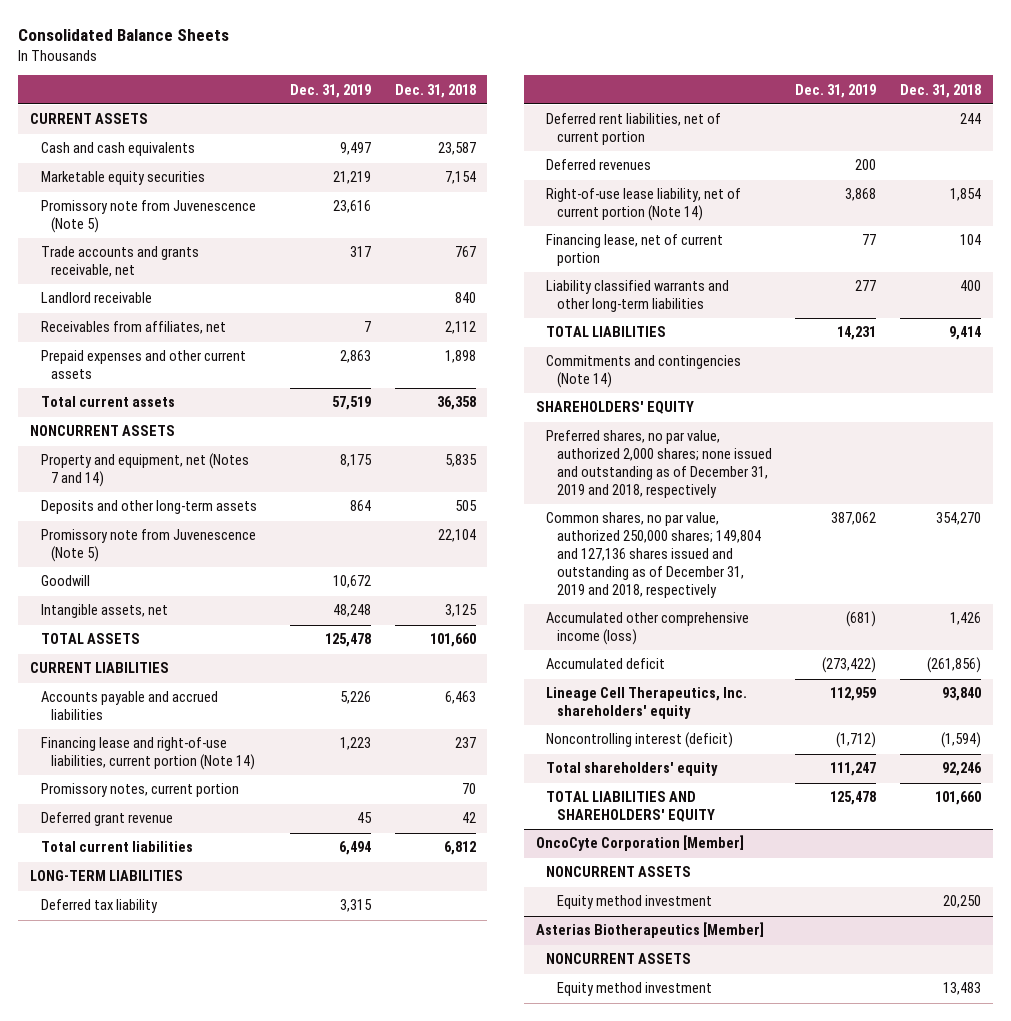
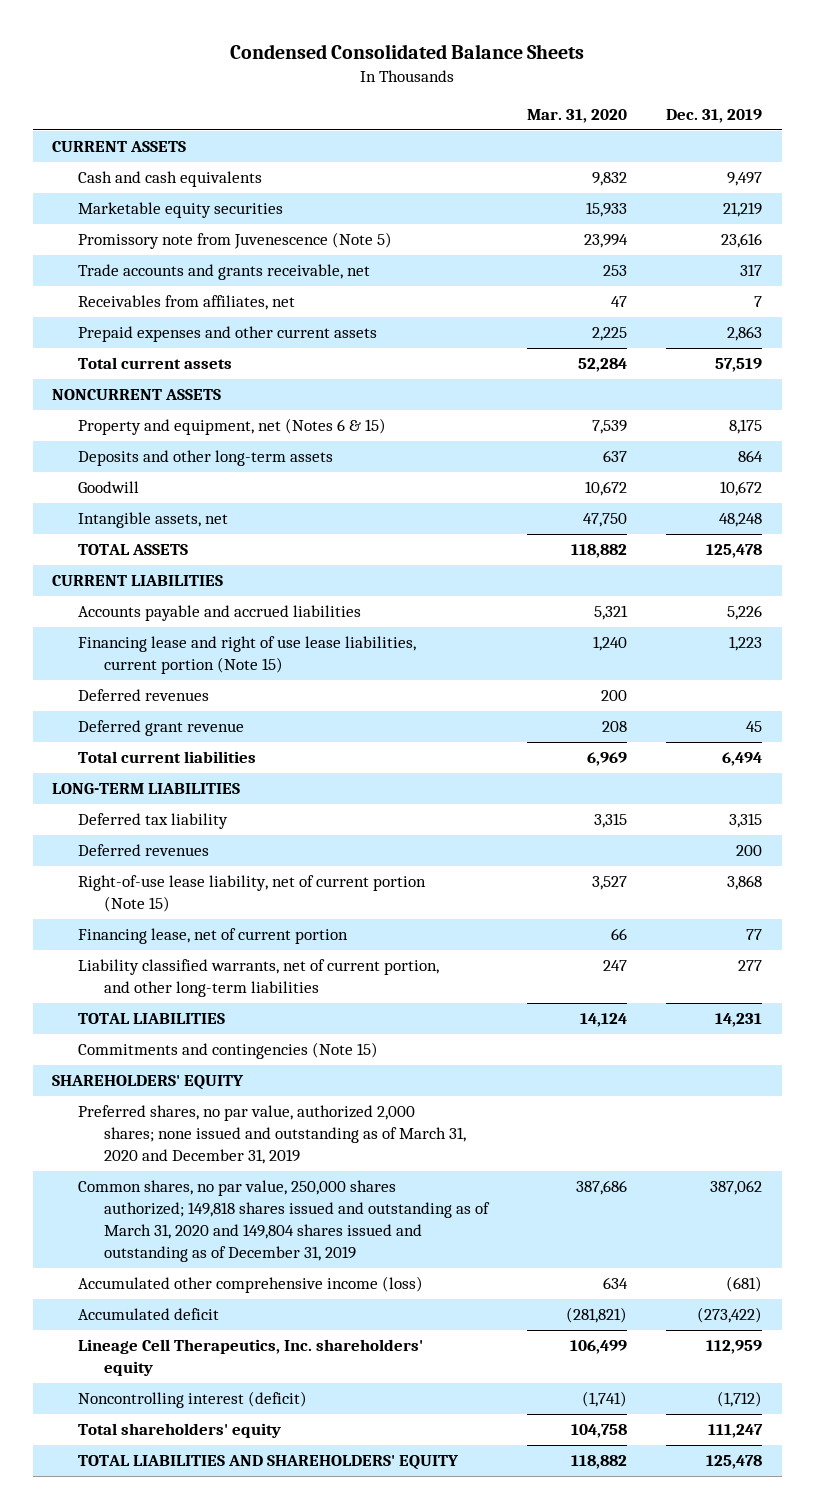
[18,29,230,42] Consolidated Balance Sheets -> [230,44,585,60] Condensed Consolidated Balance Sheets
[394,83,476,98] Dec. 31, 2018 -> none
none -> [527,109,628,124] Mar. 31, 2020
[40,292,152,304] Landlord receivable -> none
[40,453,249,488] Property and equipment, net (Notes 7 and 14) -> [78,418,387,436] Property and equipment, net (Notes 6 & 15)
[40,529,256,563] Promissory note from Juvenescence (Note 5) -> none
[40,783,239,798] Promissory notes, current portion -> none
[40,737,256,771] Financing lease and right-of-use liabilities, current portion (Note 14) -> [78,636,417,675] Financing lease and right of use lease liabilities, current portion (Note 15)
none -> [78,689,210,702] Deferred revenues
[546,113,722,146] Deferred rent liabilities, net of current portion -> none
[546,188,742,222] Right-of-use lease liability, net of current portion (Note 14) -> [78,875,427,913] Right-of-use lease liability, net of current portion (Note 15)
[546,280,730,313] Liability classified warrants and other long-term liabilities -> [78,959,440,998] Liability classified warrants, net of current portion, and other long-term liabilities
[546,355,742,389] Commitments and contingencies (Note 14) -> [78,1042,379,1060] Commitments and contingencies (Note 15)
[546,430,772,499] Preferred shares, no par value, authorized 2,000 shares; none issued and outstanding as of December 31, 2019 and 2018, respectively -> [78,1105,467,1165] Preferred shares, no par value, authorized 2,000 shares; none issued and outstanding as of March 31, 2020 and December 31, 2019
[546,512,761,599] Common shares, no par value, authorized 250,000 shares; 149,804 and 127,136 shares issued and outstanding as of December 31, 2019 and 2018, respectively -> [78,1180,491,1263] Common shares, no par value, 250,000 shares authorized; 149,818 shares issued and outstanding as of March 31, 2020 and 149,804 shares issued and outstanding as of December 31, 2019
[535,835,744,852] OncoCyte Corporation [Member] -> none
[546,866,692,878] NONCURRENT ASSETS -> none
[556,895,712,910] Equity method investment -> none
[535,922,764,939] Asterias Biotherapeutics [Member] -> none
[546,953,692,965] NONCURRENT ASSETS -> none
[556,982,712,997] Equity method investment -> none

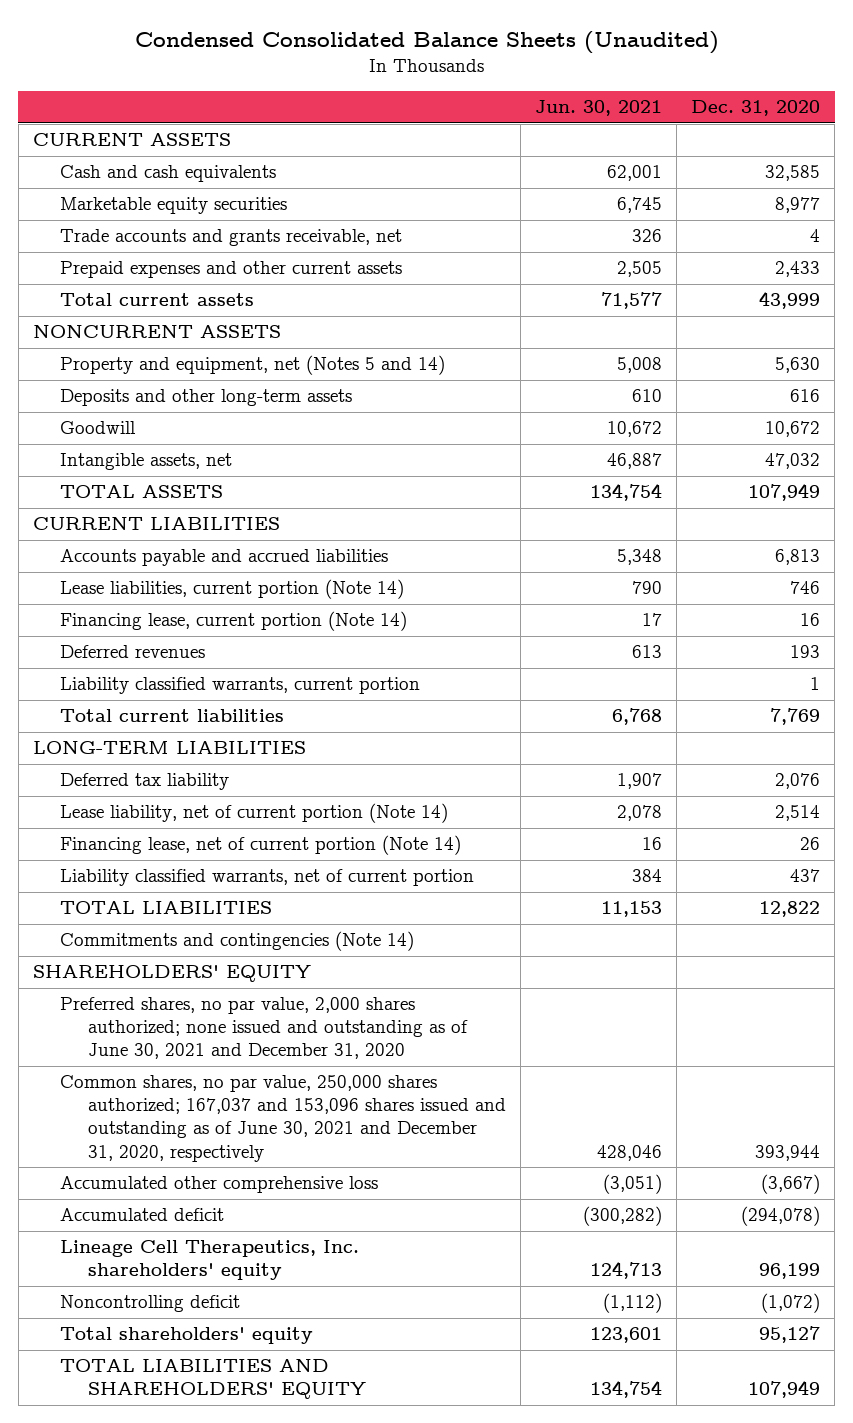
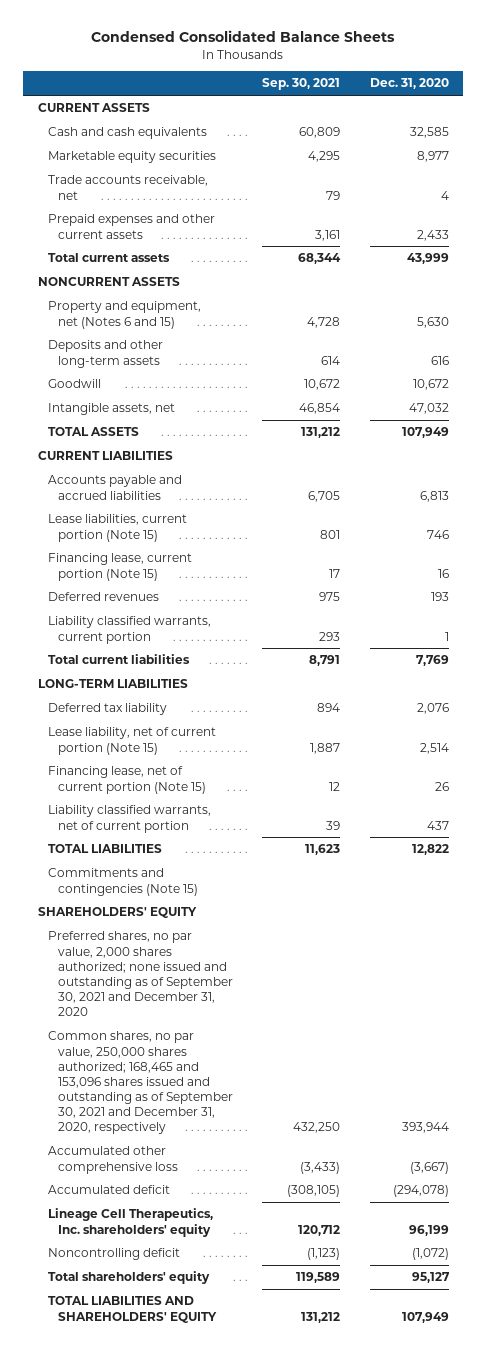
[134,31,719,55] Condensed Consolidated Balance Sheets (Unaudited) -> [91,30,396,43] Condensed Consolidated Balance Sheets
[534,100,662,117] Jun. 30, 2021 -> none
none -> [262,78,341,91] Sep. 30, 2021
[60,229,403,247] Trade accounts and grants receivable, net -> [47,175,208,200] Trade accounts receivable, net
[60,355,446,376] Property and equipment, net (Notes 5 and 14) -> [47,301,201,329] Property and equipment, net (Notes 6 and 15)
[60,579,405,600] Lease liabilities, current portion (Note 14) -> [47,514,187,542] Lease liabilities, current portion (Note 15)
[60,611,408,632] Financing lease, current portion (Note 14) -> [47,553,192,581] Financing lease, current portion (Note 15)
[60,803,449,824] Lease liability, net of current portion (Note 14) -> [47,727,216,755] Lease liability, net of current portion (Note 15)
[60,835,462,856] Financing lease, net of current portion (Note 14) -> [47,766,206,794] Financing lease, net of current portion (Note 15)
[60,931,415,952] Commitments and contingencies (Note 14) -> [47,868,198,896] Commitments and contingencies (Note 15)
[60,997,468,1060] Preferred shares, no par value, 2,000 shares authorized; none issued and outstanding as of June 30, 2021 and December 31, 2020 -> [47,931,233,1016] Preferred shares, no par value, 2,000 shares authorized; none issued and outstanding as of September 30, 2021 and December 31, 2020
[60,1075,506,1162] Common shares, no par value, 250,000 shares authorized; 167,037 and 153,096 shares issued and outstanding as of June 30, 2021 and December 31, 2020, respectively -> [47,1031,233,1135] Common shares, no par value, 250,000 shares authorized; 168,465 and 153,096 shares issued and outstanding as of September 30, 2021 and December 31, 2020, respectively

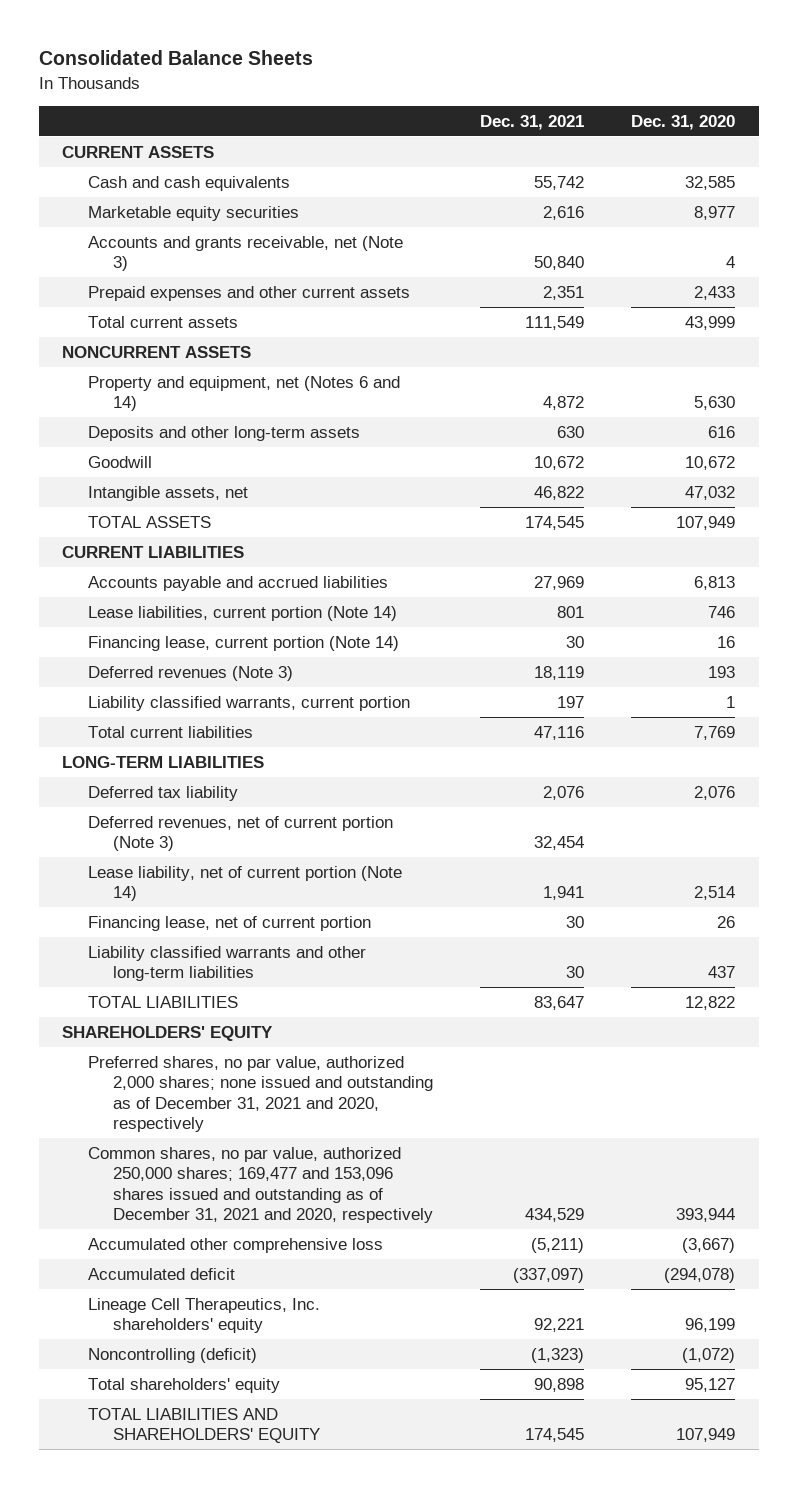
[91,30,396,43] Condensed Consolidated Balance Sheets -> [38,50,313,66] Consolidated Balance Sheets
[262,78,341,91] Sep. 30, 2021 -> none
none -> [480,114,585,130] Dec. 31, 2021
[47,175,208,200] Trade accounts receivable, net -> none
none -> [87,235,403,272] Accounts and grants receivable, net (Note 3)
[47,301,201,329] Property and equipment, net (Notes 6 and 15) -> [87,375,400,412] Property and equipment, net (Notes 6 and 14)
[47,514,187,542] Lease liabilities, current portion (Note 15) -> [87,605,397,621] Lease liabilities, current portion (Note 14)
[47,553,192,581] Financing lease, current portion (Note 15) -> [87,635,399,651] Financing lease, current portion (Note 14)
[47,592,159,602] Deferred revenues -> [87,665,293,681] Deferred revenues (Note 3)
none -> [87,815,393,852] Deferred revenues, net of current portion (Note 3)
[47,727,216,755] Lease liability, net of current portion (Note 15) -> [87,865,402,902] Lease liability, net of current portion (Note 14)
[47,766,206,794] Financing lease, net of current portion (Note 15) -> [87,915,371,931] Financing lease, net of current portion
[47,805,211,833] Liability classified warrants, net of current portion -> [87,945,366,982] Liability classified warrants and other long-term liabilities
[47,868,198,896] Commitments and contingencies (Note 15) -> none
[47,931,233,1016] Preferred shares, no par value, 2,000 shares authorized; none issued and outstanding as of September 30, 2021 and December 31, 2020 -> [87,1055,434,1133] Preferred shares, no par value, authorized 2,000 shares; none issued and outstanding as of December 31, 2021 and 2020, respectively
[47,1031,233,1135] Common shares, no par value, 250,000 shares authorized; 168,465 and 153,096 shares issued and outstanding as of September 30, 2021 and December 31, 2020, respectively -> [87,1146,434,1224] Common shares, no par value, authorized 250,000 shares; 169,477 and 153,096 shares issued and outstanding as of December 31, 2021 and 2020, respectively
[47,1248,180,1261] Noncontrolling deficit -> [87,1347,257,1363] Noncontrolling (deficit)

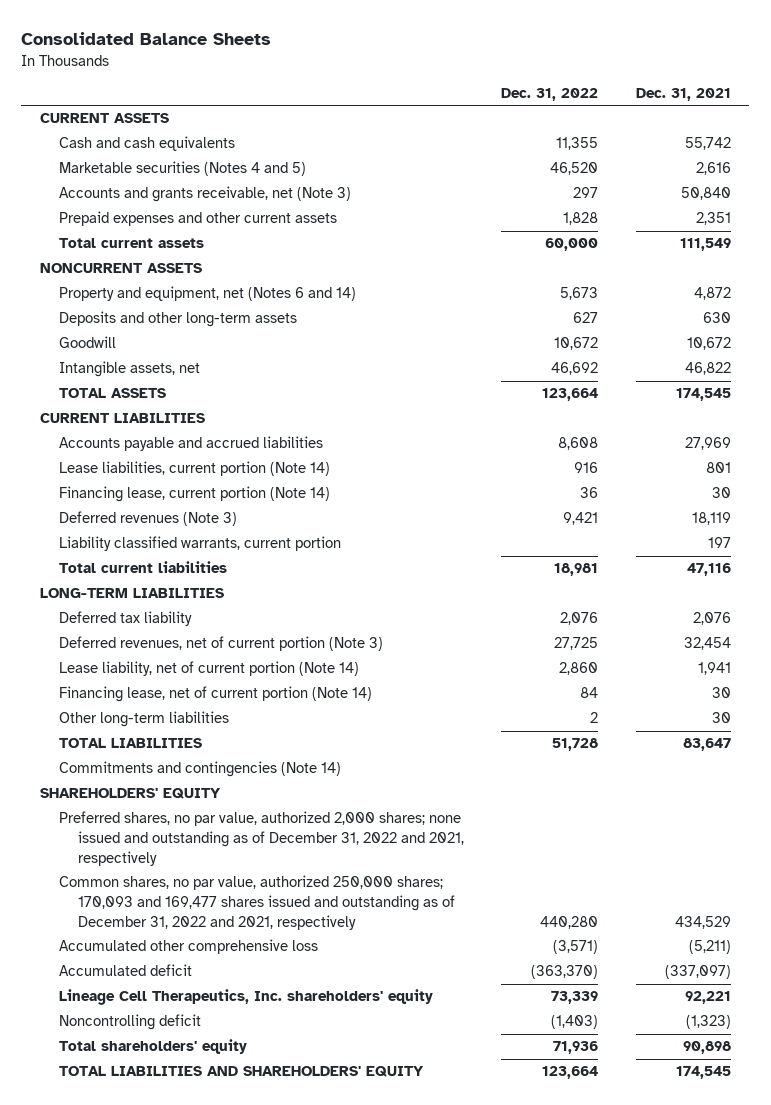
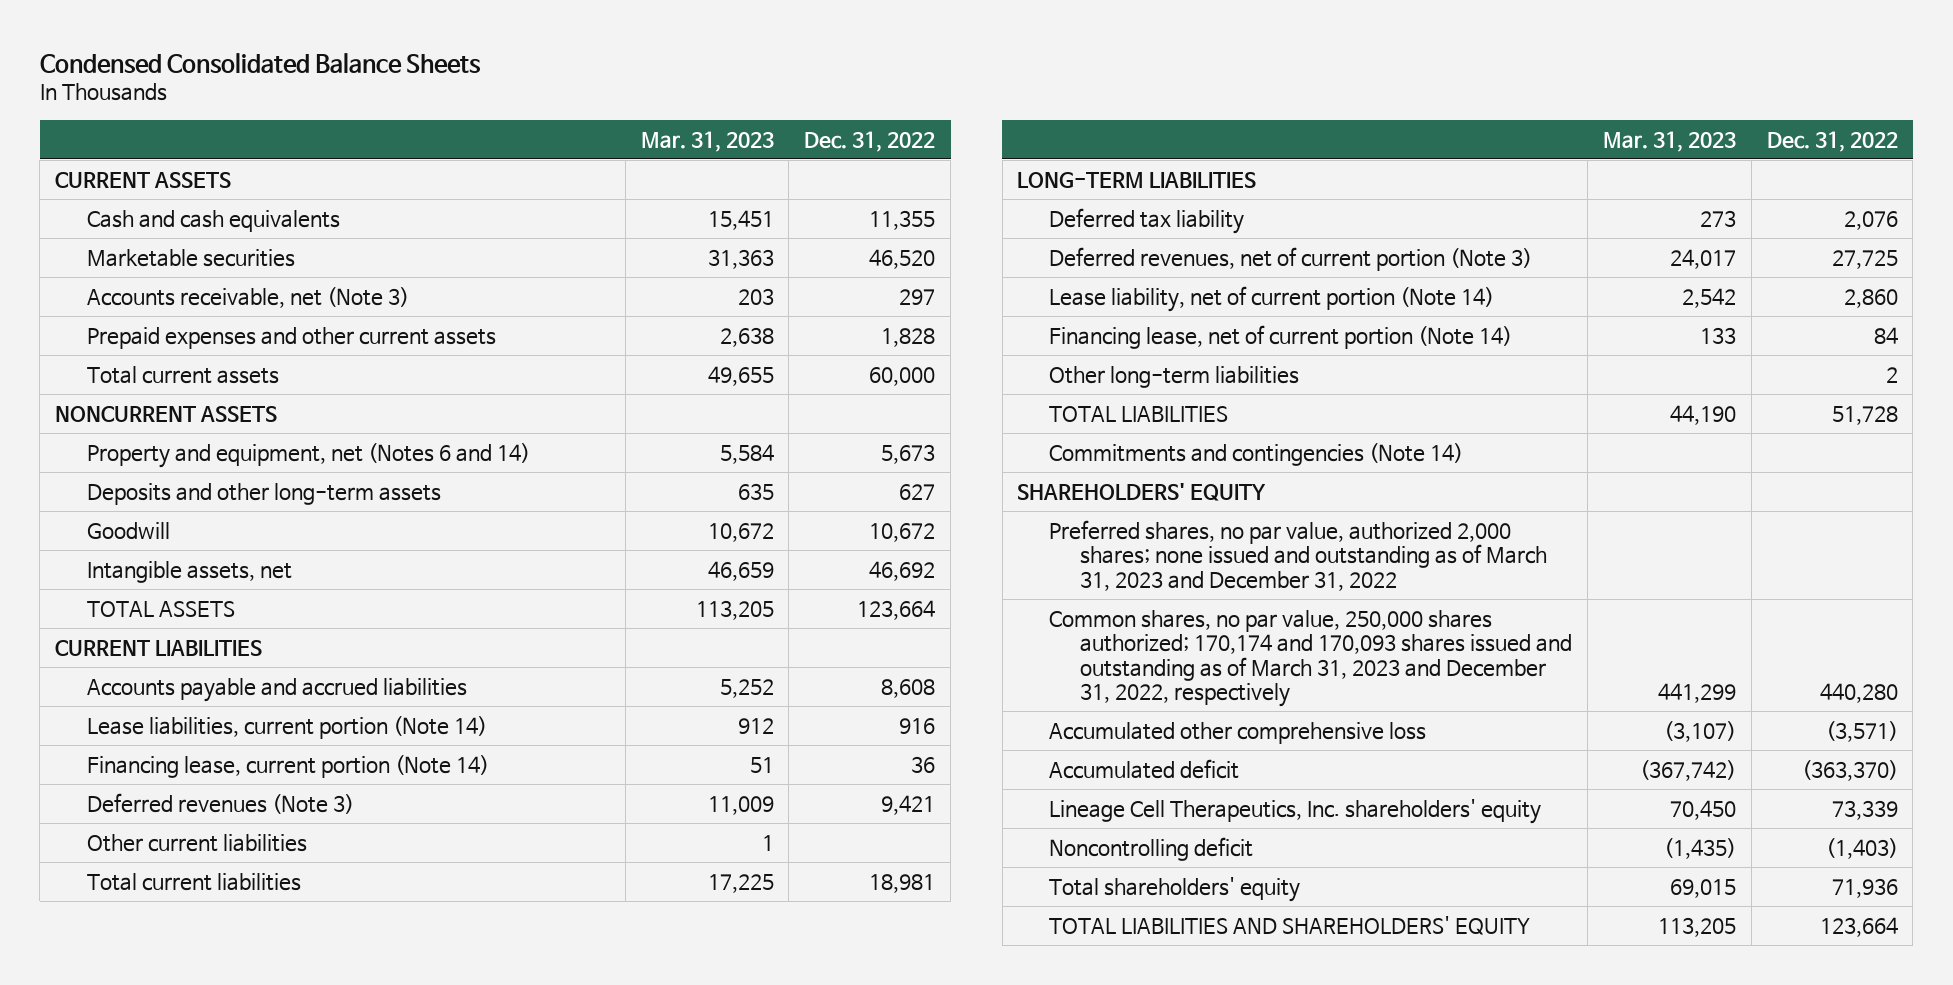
[21,31,272,45] Consolidated Balance Sheets -> [39,52,481,74] Condensed Consolidated Balance Sheets
[635,88,731,102] Dec. 31, 2021 -> none
none -> [640,130,774,152] Mar. 31, 2023
[58,161,306,177] Marketable securities (Notes 4 and 5) -> [86,248,295,267] Marketable securities
[58,186,351,203] Accounts and grants receivable, net (Note 3) -> [86,286,409,308] Accounts receivable, net (Note 3)
[58,536,341,552] Liability classified warrants, current portion -> none
none -> [86,833,307,852] Other current liabilities
[58,811,464,866] Preferred shares, no par value, authorized 2,000 shares; none issued and outstanding as of December 31, 2022 and 2021, respectively -> [1048,519,1548,591] Preferred shares, no par value, authorized 2,000 shares; none issued and outstanding as of March 31, 2023 and December 31, 2022
[58,875,455,930] Common shares, no par value, authorized 250,000 shares; 170,093 and 169,477 shares issued and outstanding as of December 31, 2022 and 2021, respectively -> [1048,609,1573,708] Common shares, no par value, 250,000 shares authorized; 170,174 and 170,093 shares issued and outstanding as of March 31, 2023 and December 31, 2022, respectively

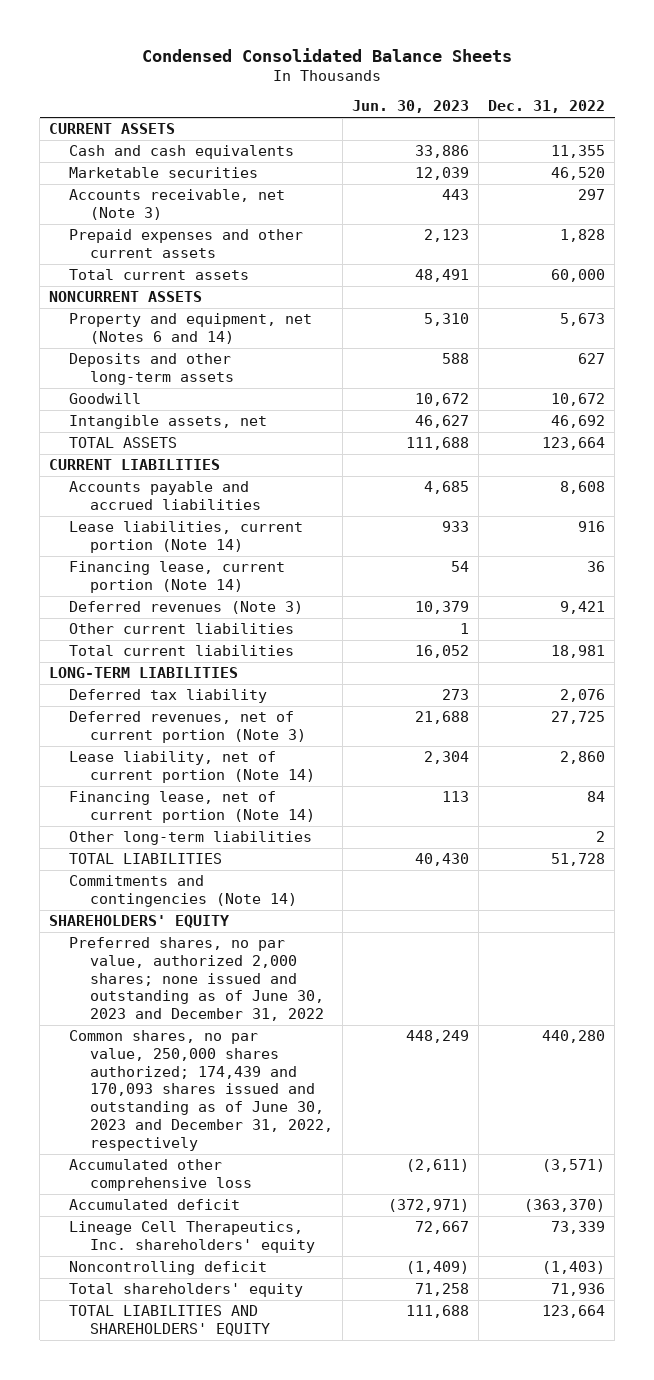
[640,130,774,152] Mar. 31, 2023 -> none
none -> [352,100,470,114] Jun. 30, 2023
[1048,519,1548,591] Preferred shares, no par value, authorized 2,000 shares; none issued and outstanding as of March 31, 2023 and December 31, 2022 -> [69,937,324,1022] Preferred shares, no par value, authorized 2,000 shares; none issued and outstanding as of June 30, 2023 and December 31, 2022
[1048,609,1573,708] Common shares, no par value, 250,000 shares authorized; 170,174 and 170,093 shares issued and outstanding as of March 31, 2023 and December 31, 2022, respectively -> [69,1030,333,1151] Common shares, no par value, 250,000 shares authorized; 174,439 and 170,093 shares issued and outstanding as of June 30, 2023 and December 31, 2022, respectively

